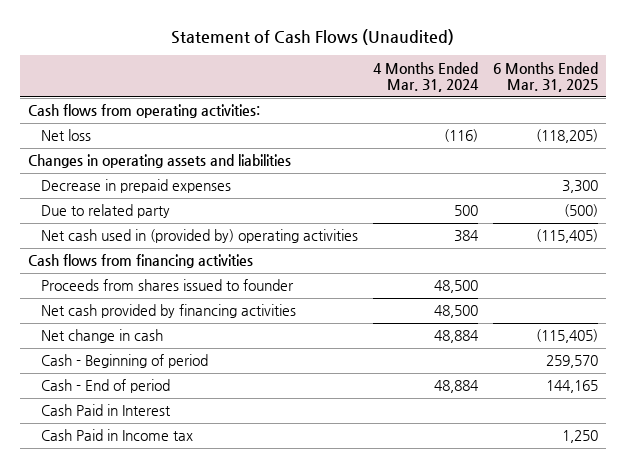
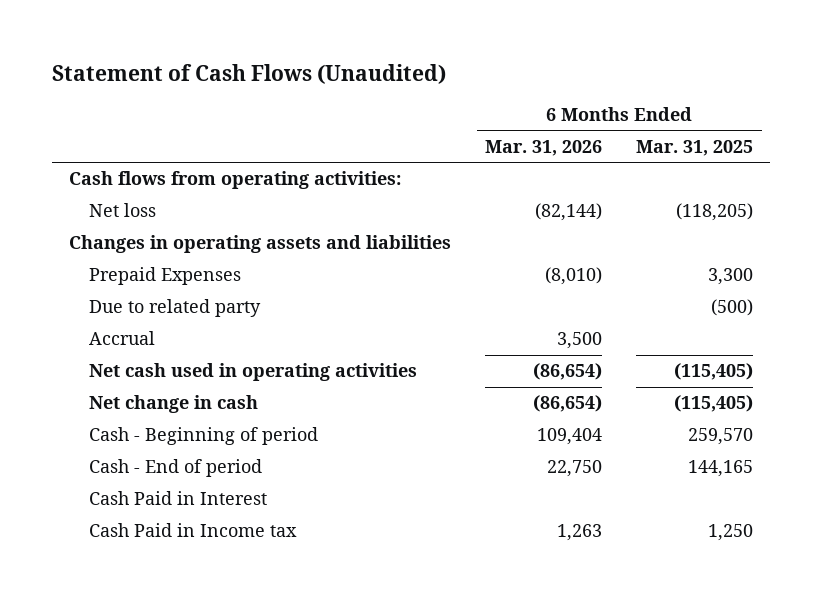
[373,61,480,92] 4 Months Ended Mar. 31, 2024 -> none
none -> [485,140,603,157] Mar. 31, 2026
[41,179,232,194] Decrease in prepaid expenses -> [89,267,242,286] Prepaid Expenses
[27,254,253,269] Cash flows from financing activities -> none
[41,279,295,292] Proceeds from shares issued to founder -> none
[41,304,297,319] Net cash provided by financing activities -> none
none -> [89,331,156,346] Accrual
[41,229,359,244] Net cash used in (provided by) operating activities -> [89,363,418,382] Net cash used in operating activities

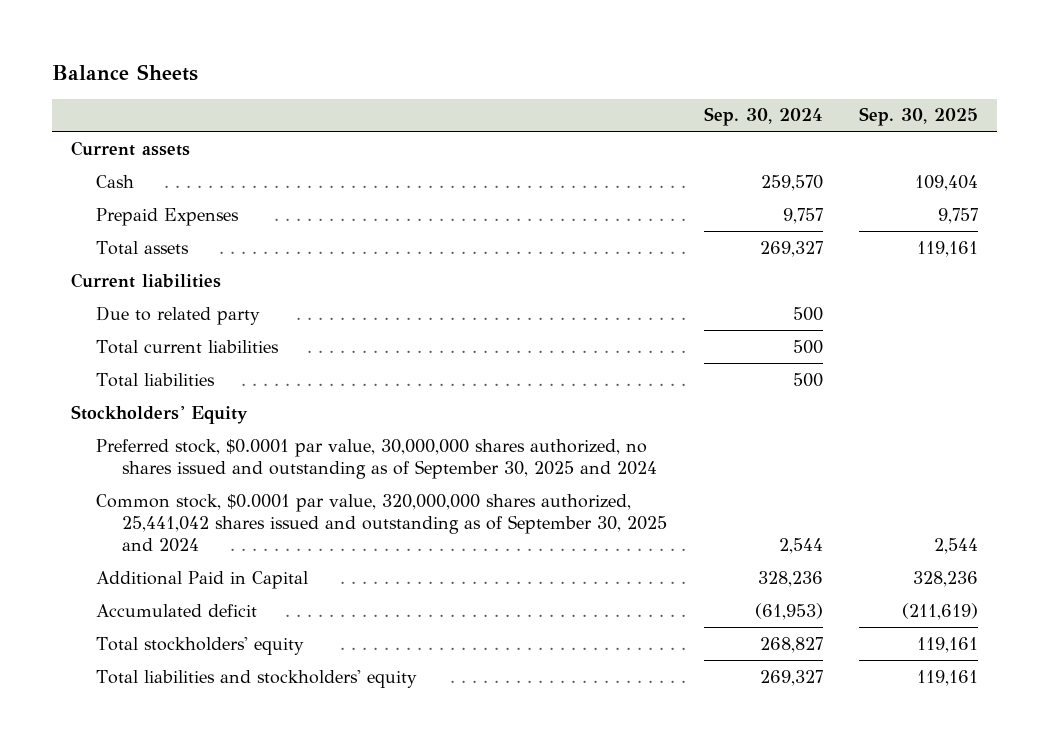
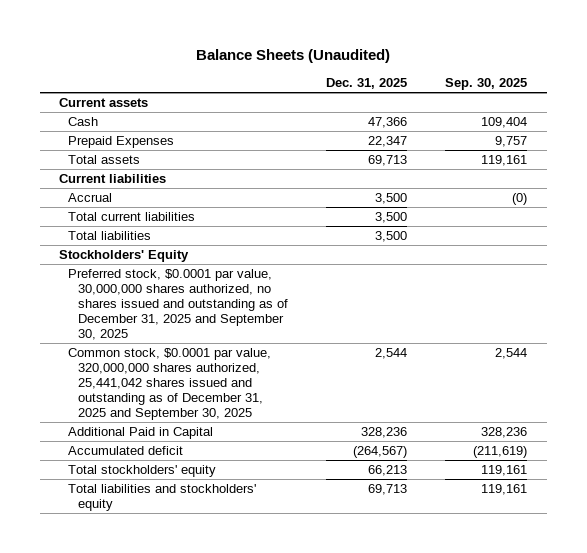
[52,64,199,82] Balance Sheets -> [196,49,391,64] Balance Sheets (Unaudited)
[703,107,823,127] Sep. 30, 2024 -> none
none -> [325,78,407,90] Dec. 31, 2025
[96,305,261,325] Due to related party -> none
none -> [68,192,113,202] Accrual
[96,438,658,479] Preferred stock, $0.0001 par value, 30,000,000 shares authorized, no shares issued and outstanding as of September 30, 2025 and 2024 -> [68,268,288,341] Preferred stock, $0.0001 par value, 30,000,000 shares authorized, no shares issued and outstanding as of December 31, 2025 and September 30, 2025
[96,493,668,552] Common stock, $0.0001 par value, 320,000,000 shares authorized, 25,441,042 shares issued and outstanding as of September 30, 2025 and 2024 -> [68,347,272,421] Common stock, $0.0001 par value, 320,000,000 shares authorized, 25,441,042 shares issued and outstanding as of December 31, 2025 and September 30, 2025

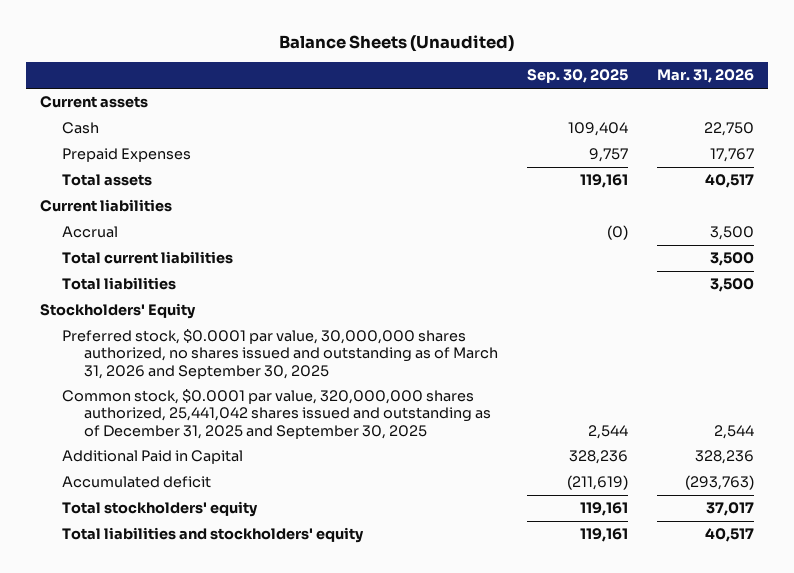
[325,78,407,90] Dec. 31, 2025 -> none
none -> [656,69,754,84] Mar. 31, 2026
[68,268,288,341] Preferred stock, $0.0001 par value, 30,000,000 shares authorized, no shares issued and outstanding as of December 31, 2025 and September 30, 2025 -> [62,329,498,379] Preferred stock, $0.0001 par value, 30,000,000 shares authorized, no shares issued and outstanding as of March 31, 2026 and September 30, 2025

